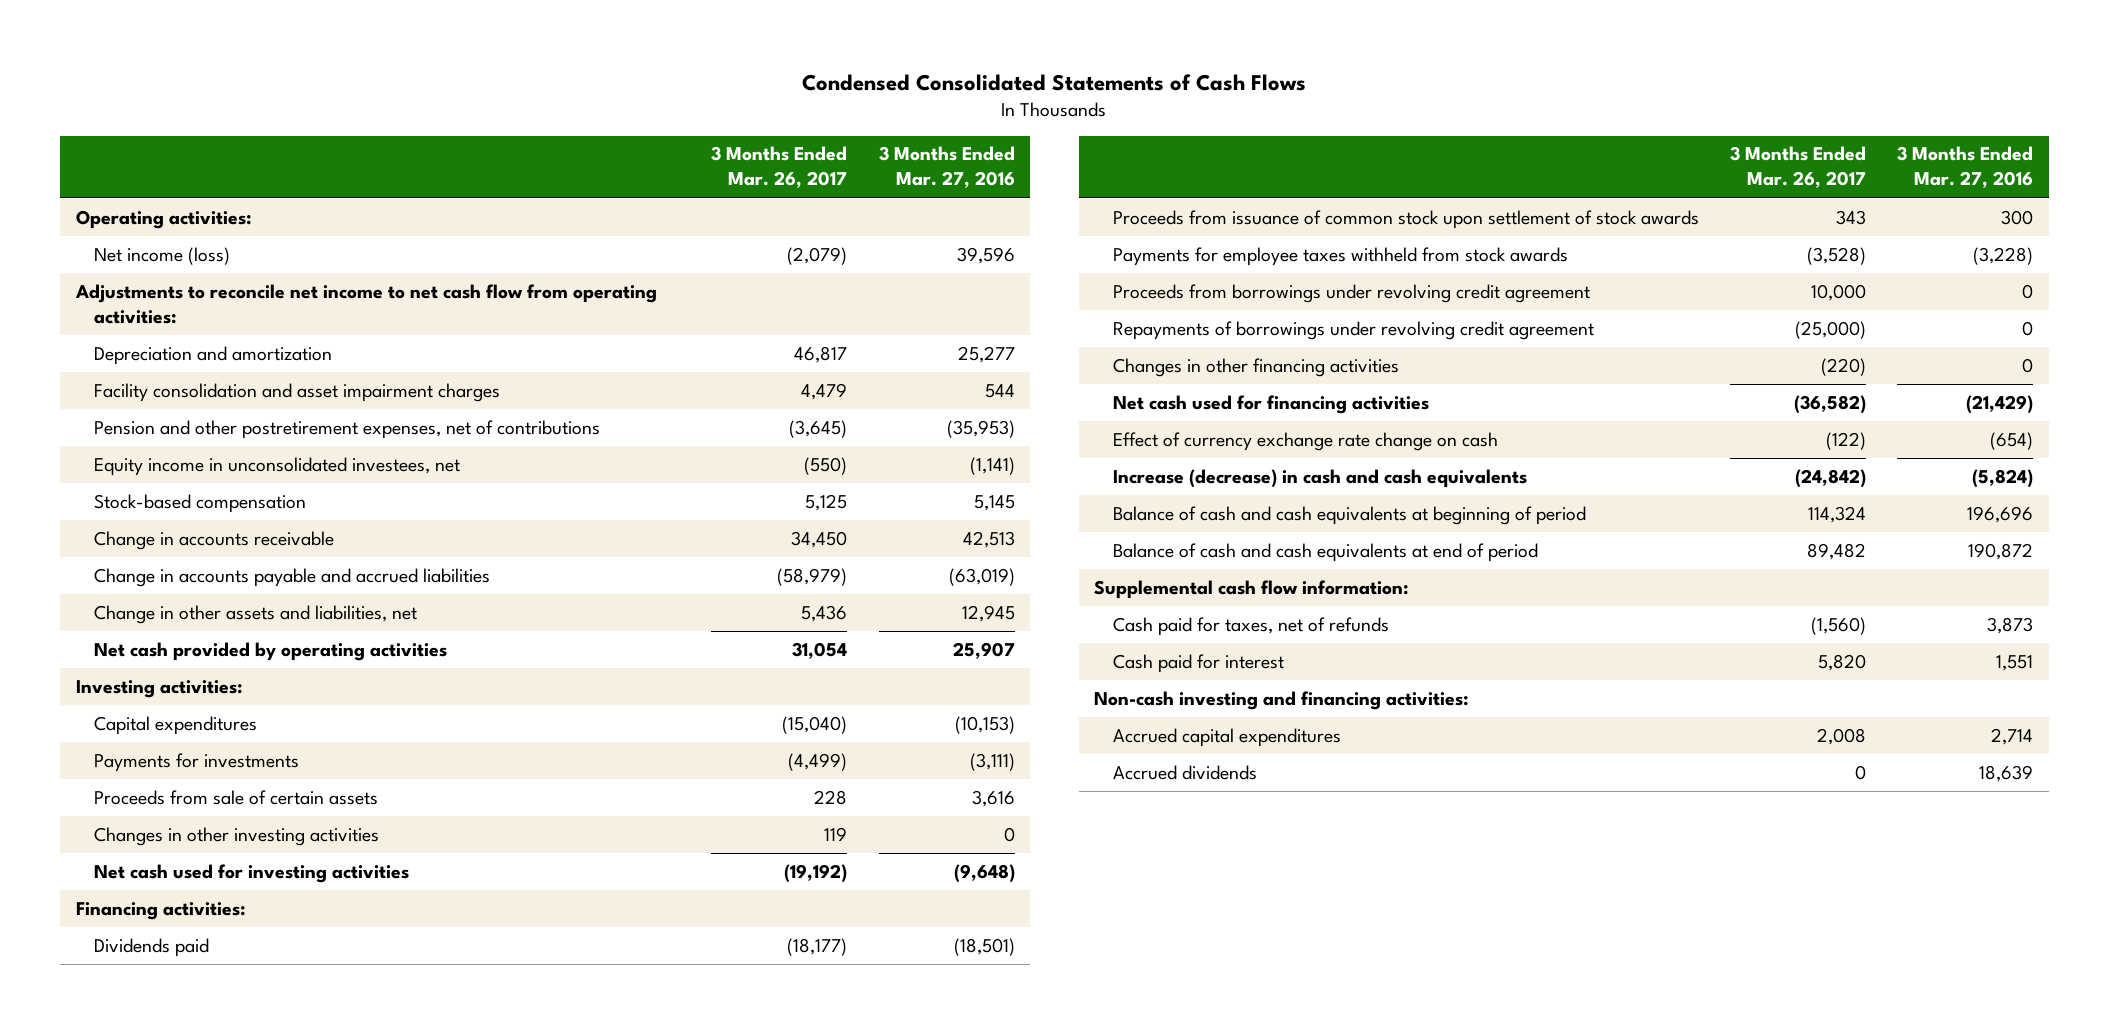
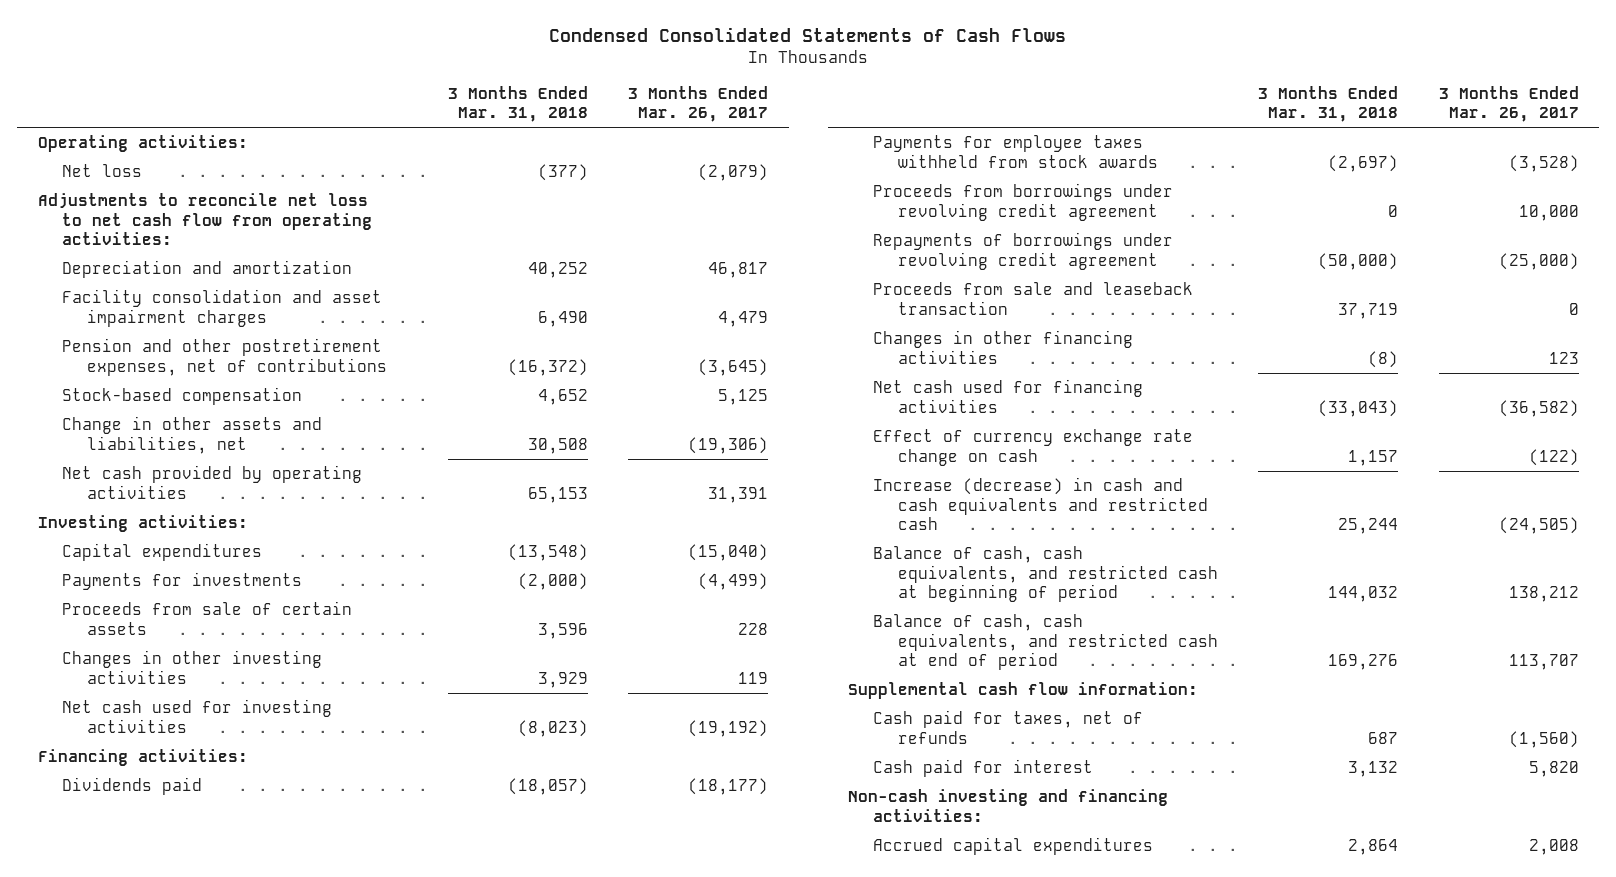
[878,146,1015,189] 3 Months Ended Mar. 27, 2016 -> none
none -> [447,85,588,123] 3 Months Ended Mar. 31, 2018
[94,246,231,265] Net income (loss) -> [62,164,143,178] Net loss
[74,283,657,324] Adjustments to reconcile net income to net cash flow from operating activities: -> [37,193,373,246] Adjustments to reconcile net loss to net cash flow from operating activities:
[94,456,461,476] Equity income in unconsolidated investees, net -> none
[94,530,335,550] Change in accounts receivable -> none
[94,567,491,587] Change in accounts payable and accrued liabilities -> none
[801,604,848,622] 5,436 -> [688,436,769,454] (19,306)
[792,641,848,659] 31,054 -> [708,486,769,503] 31,391
[1112,209,1699,229] Proceeds from issuance of common stock upon settlement of stock awards -> none
none -> [872,282,1193,315] Proceeds from sale and leaseback transaction
[1820,357,1866,376] (220) -> [1548,351,1579,364] 123
[1112,468,1527,488] Increase (decrease) in cash and cash equivalents -> [872,477,1208,531] Increase (decrease) in cash and cash equivalents and restricted cash
[1794,468,1866,488] (24,842) -> [1498,517,1579,535] (24,505)
[1112,505,1586,525] Balance of cash and cash equivalents at beginning of period -> [872,546,1218,603] Balance of cash, cash equivalents, and restricted cash at beginning of period
[1807,505,1866,523] 114,324 -> [1508,586,1579,603] 138,212
[1112,542,1538,562] Balance of cash and cash equivalents at end of period -> [872,614,1218,671] Balance of cash, cash equivalents, and restricted cash at end of period
[1806,542,1866,560] 89,482 -> [1508,654,1579,671] 113,707
[1112,764,1257,780] Accrued dividends -> none

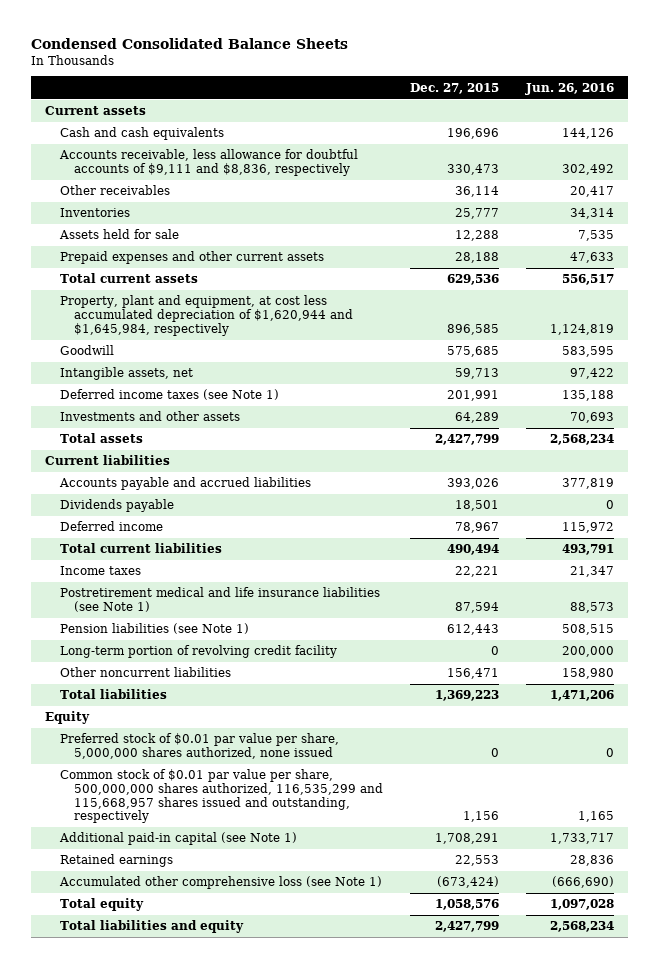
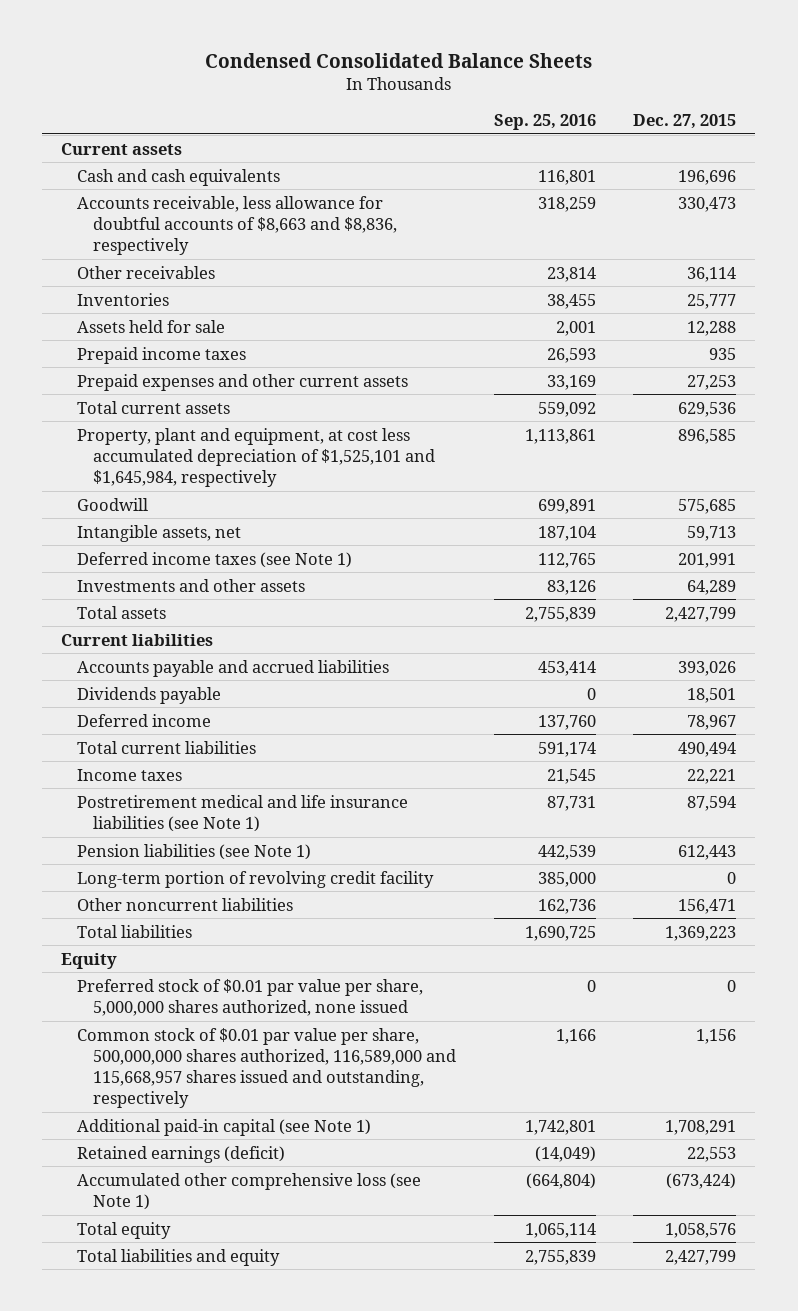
[525,82,615,95] Jun. 26, 2016 -> none
none -> [493,113,596,130] Sep. 25, 2016
[58,149,358,177] Accounts receivable, less allowance for doubtful accounts of $9,111 and $8,836, respectively -> [76,195,397,256] Accounts receivable, less allowance for doubtful accounts of $8,663 and $8,836, respectively
none -> [76,346,246,364] Prepaid income taxes
[455,252,500,264] 28,188 -> [687,374,737,390] 27,253
[59,295,354,336] Property, plant and equipment, at cost less accumulated depreciation of $1,620,944 and $1,645,984, respectively -> [76,427,435,488] Property, plant and equipment, at cost less accumulated depreciation of $1,525,101 and $1,645,984, respectively
[59,769,384,824] Common stock of $0.01 par value per share, 500,000,000 shares authorized, 116,535,299 and 115,668,957 shares issued and outstanding, respectively -> [76,1027,456,1109] Common stock of $0.01 par value per share, 500,000,000 shares authorized, 116,589,000 and 115,668,957 shares issued and outstanding, respectively
[59,854,173,868] Retained earnings -> [76,1145,285,1163] Retained earnings (deficit)

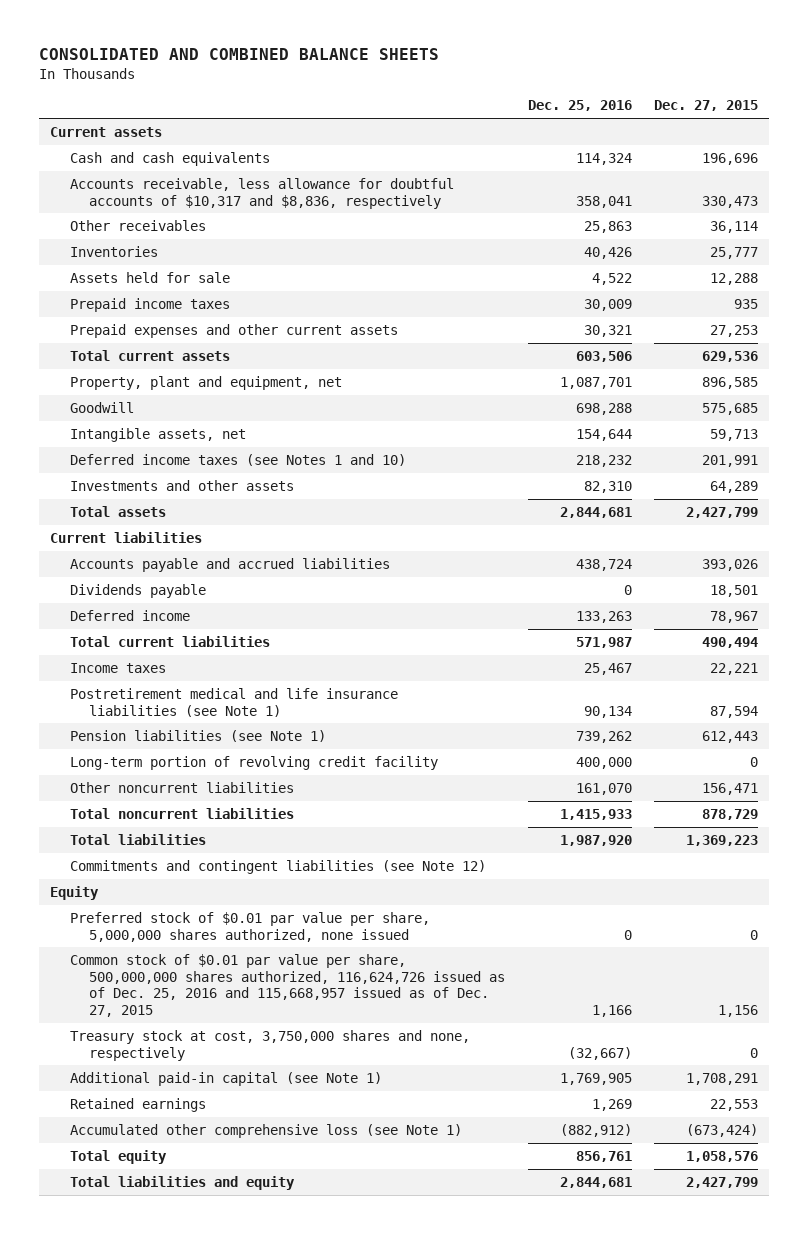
[204,52,592,68] Condensed Consolidated Balance Sheets -> [39,48,440,61] CONSOLIDATED AND COMBINED BALANCE SHEETS
[493,113,596,130] Sep. 25, 2016 -> none
none -> [527,100,632,112] Dec. 25, 2016
[76,195,397,256] Accounts receivable, less allowance for doubtful accounts of $8,663 and $8,836, respectively -> [69,177,454,209] Accounts receivable, less allowance for doubtful accounts of $10,317 and $8,836, respectively
[76,427,435,488] Property, plant and equipment, at cost less accumulated depreciation of $1,525,101 and $1,645,984, respectively -> [69,375,342,390] Property, plant and equipment, net
[76,551,352,568] Deferred income taxes (see Note 1) -> [69,453,406,466] Deferred income taxes (see Notes 1 and 10)
none -> [69,807,294,819] Total noncurrent liabilities
none -> [69,859,486,874] Commitments and contingent liabilities (see Note 12)
[76,1027,456,1109] Common stock of $0.01 par value per share, 500,000,000 shares authorized, 116,589,000 and 115,668,957 shares issued and outstanding, respectively -> [69,953,506,1017] Common stock of $0.01 par value per share, 500,000,000 shares authorized, 116,624,726 issued as of Dec. 25, 2016 and 115,668,957 issued as of Dec. 27, 2015
none -> [69,1029,470,1061] Treasury stock at cost, 3,750,000 shares and none, respectively
[76,1145,285,1163] Retained earnings (deficit) -> [69,1097,206,1112] Retained earnings

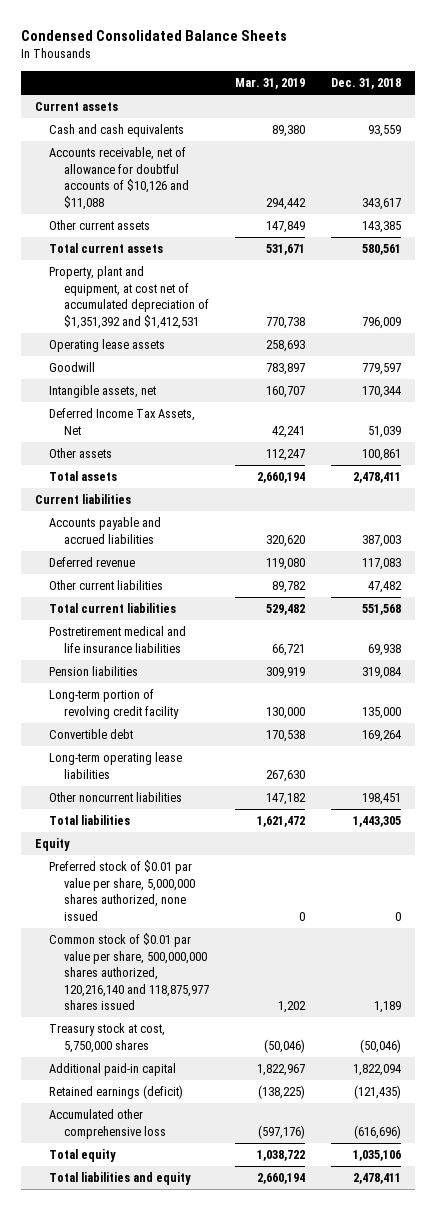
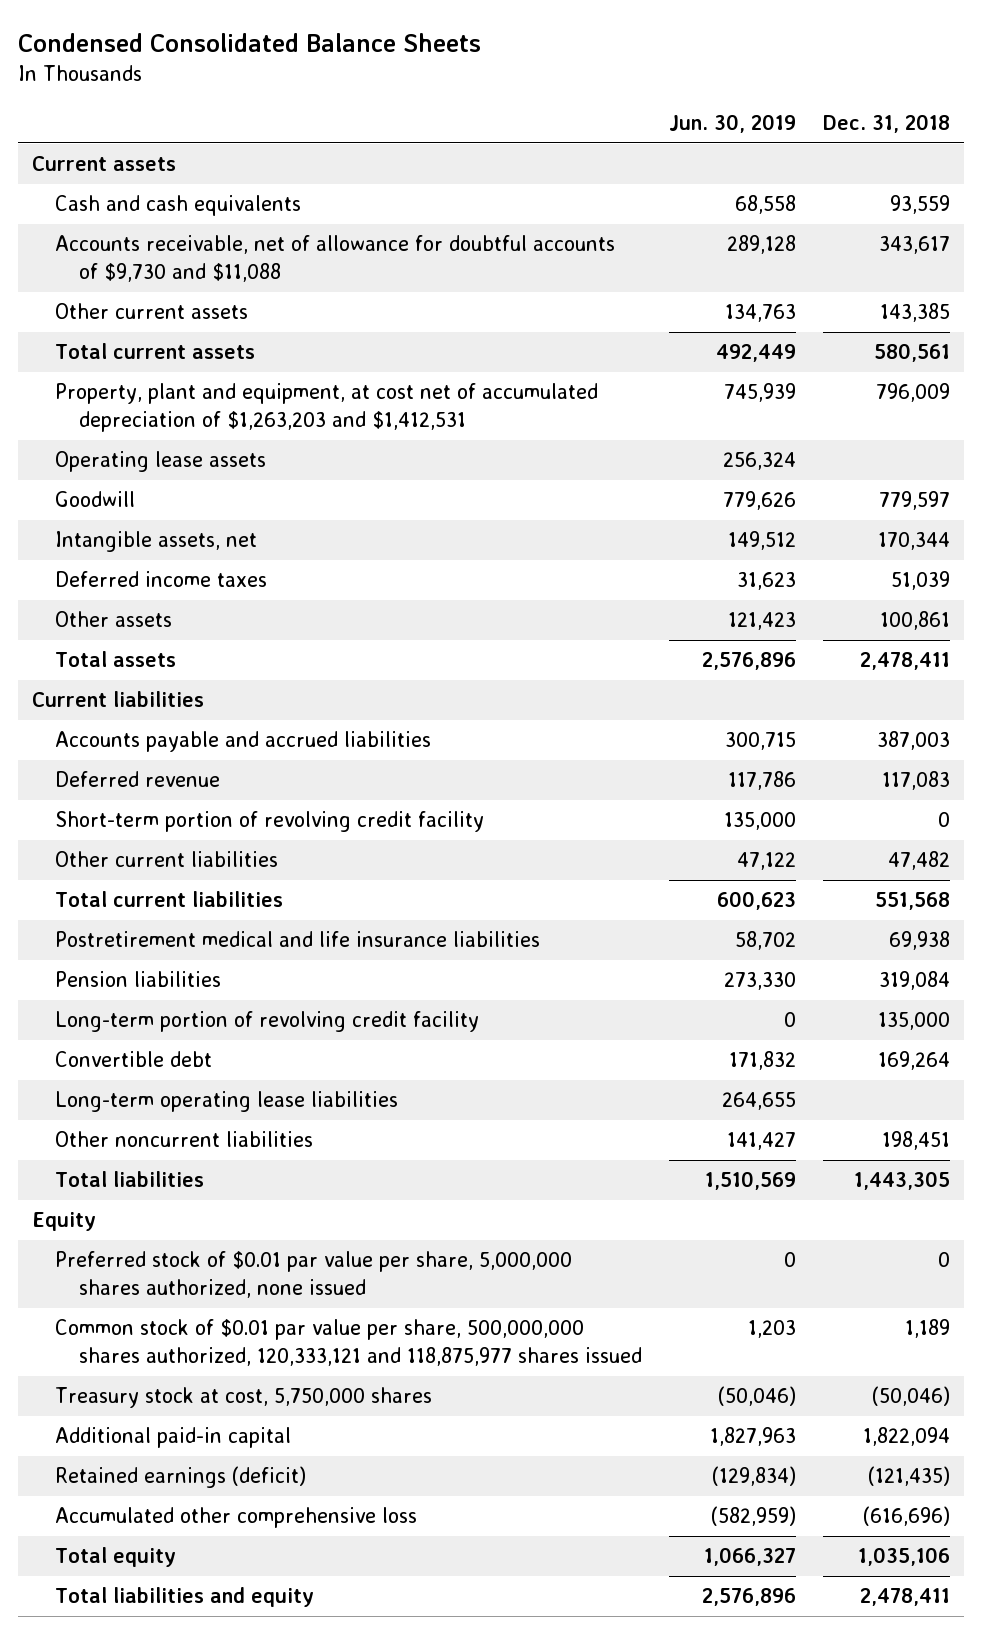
[235,78,306,90] Mar. 31, 2019 -> none
none -> [668,114,796,134] Jun. 30, 2019
[49,147,189,210] Accounts receivable, net of allowance for doubtful accounts of $10,126 and $11,088 -> [55,235,616,283] Accounts receivable, net of allowance for doubtful accounts of $9,730 and $11,088
[49,266,209,329] Property, plant and equipment, at cost net of accumulated depreciation of $1,351,392 and $1,412,531 -> [55,383,599,433] Property, plant and equipment, at cost net of accumulated depreciation of $1,263,203 and $1,412,531
[49,408,196,435] Deferred Income Tax Assets, Net -> [55,571,268,588] Deferred income taxes
none -> [55,811,485,833] Short-term portion of revolving credit facility
[49,933,209,1011] Common stock of $0.01 par value per share, 500,000,000 shares authorized, 120,216,140 and 118,875,977 shares issued -> [55,1319,642,1367] Common stock of $0.01 par value per share, 500,000,000 shares authorized, 120,333,121 and 118,875,977 shares issued

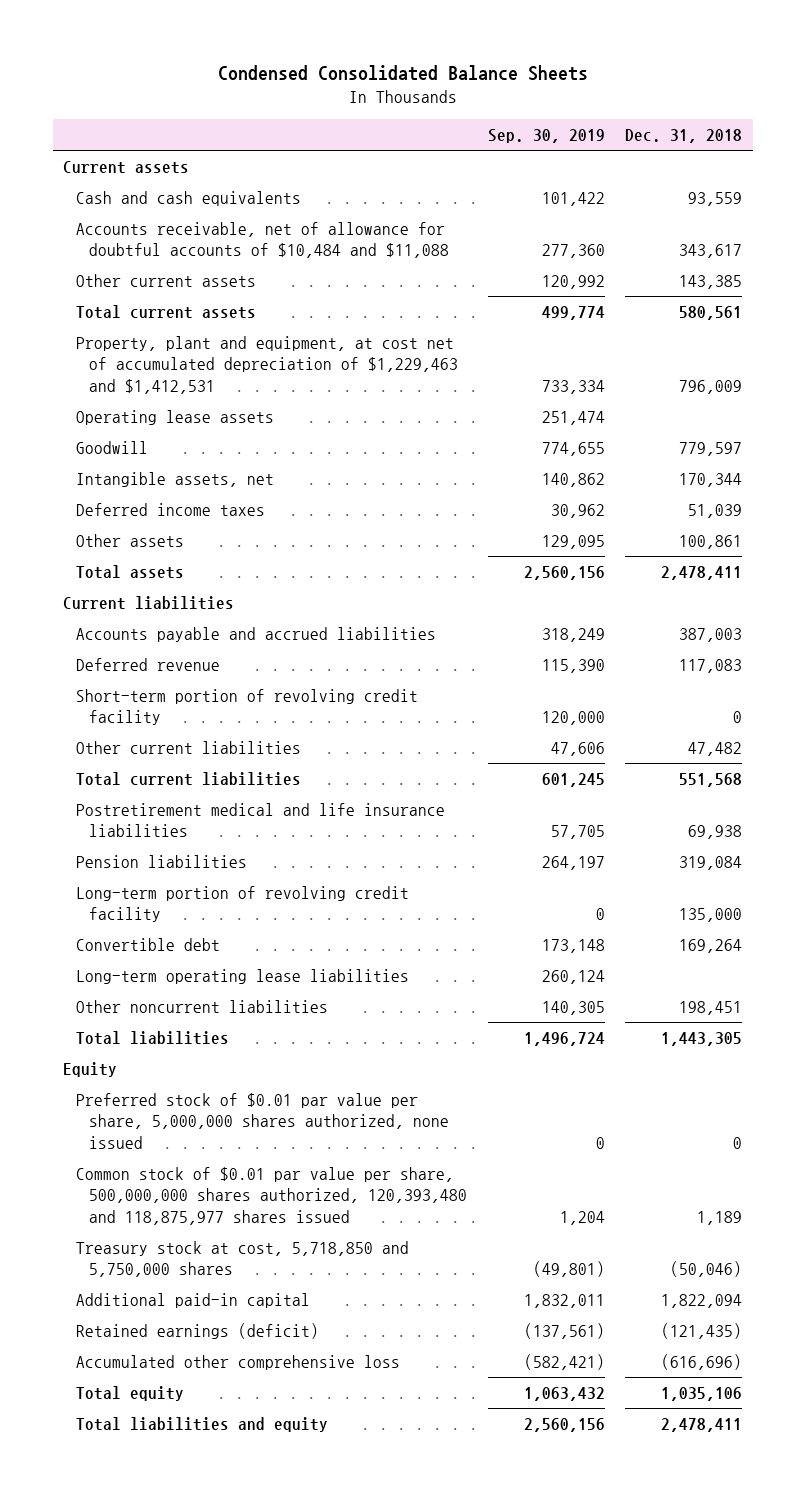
[668,114,796,134] Jun. 30, 2019 -> none
none -> [487,129,605,144] Sep. 30, 2019
[55,235,616,283] Accounts receivable, net of allowance for doubtful accounts of $9,730 and $11,088 -> [76,221,450,259] Accounts receivable, net of allowance for doubtful accounts of $10,484 and $11,088
[55,383,599,433] Property, plant and equipment, at cost net of accumulated depreciation of $1,263,203 and $1,412,531 -> [76,335,459,394] Property, plant and equipment, at cost net of accumulated depreciation of $1,229,463 and $1,412,531
[55,1319,642,1367] Common stock of $0.01 par value per share, 500,000,000 shares authorized, 120,333,121 and 118,875,977 shares issued -> [76,1166,468,1225] Common stock of $0.01 par value per share, 500,000,000 shares authorized, 120,393,480 and 118,875,977 shares issued
[55,1387,433,1409] Treasury stock at cost, 5,750,000 shares -> [76,1240,410,1278] Treasury stock at cost, 5,718,850 and 5,750,000 shares

